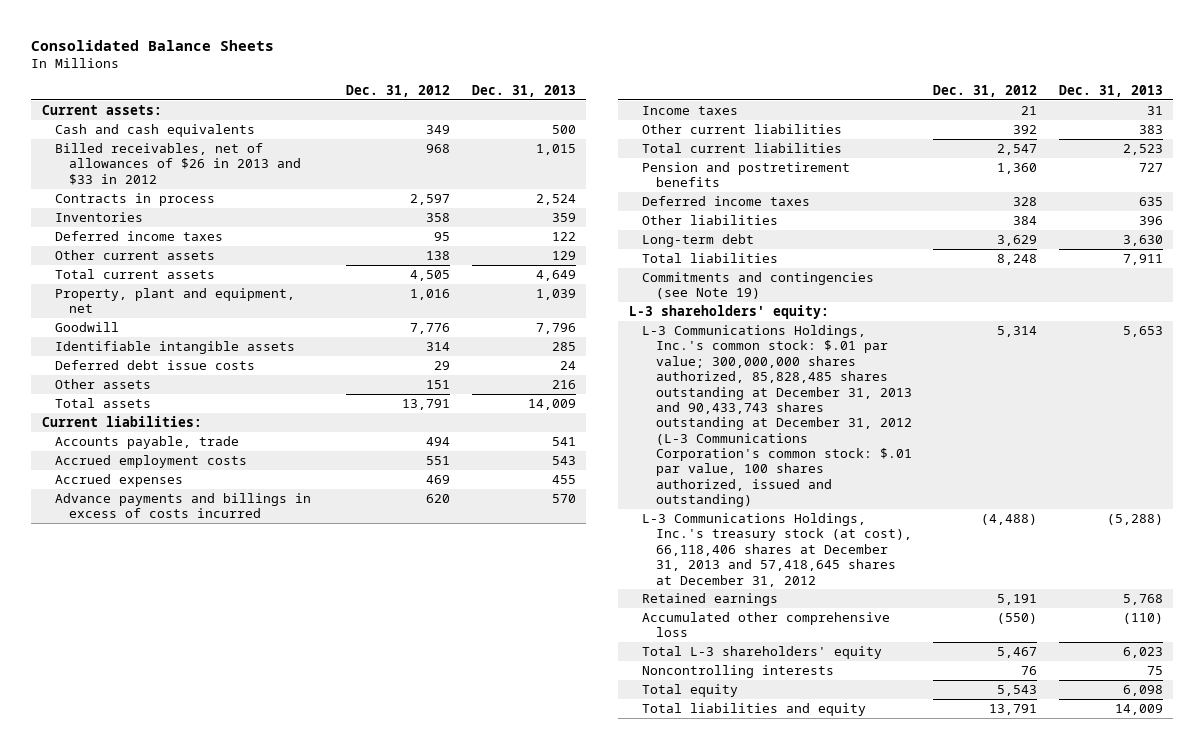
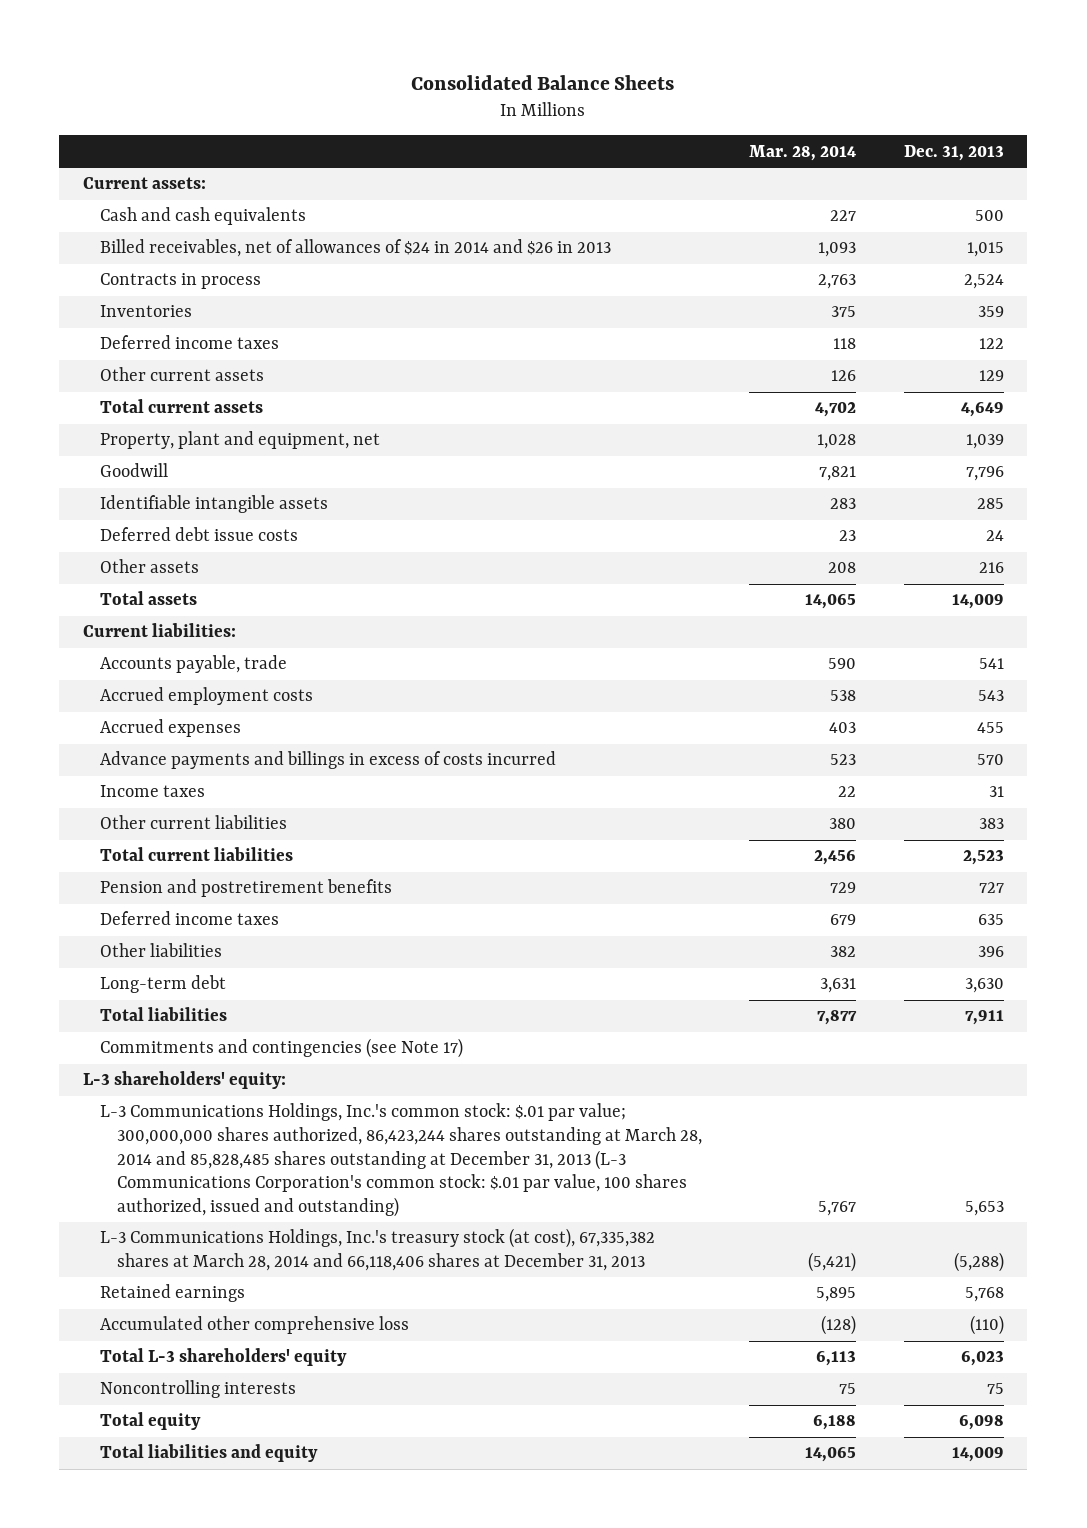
[346,85,451,98] Dec. 31, 2012 -> none
none -> [749,144,857,161] Mar. 28, 2014
[55,143,301,185] Billed receivables, net of allowances of $26 in 2013 and $33 in 2012 -> [100,239,612,258] Billed receivables, net of allowances of $24 in 2014 and $26 in 2013
[642,272,875,300] Commitments and contingencies (see Note 19) -> [100,1038,464,1059] Commitments and contingencies (see Note 17)
[642,325,912,508] L-3 Communications Holdings, Inc.'s common stock: $.01 par value; 300,000,000 shares authorized, 85,828,485 shares outstanding at December 31, 2013 and 90,433,743 shares outstanding at December 31, 2012 (L-3 Communications Corporation's common stock: $.01 par value, 100 shares authorized, issued and outstanding) -> [100,1103,702,1217] L-3 Communications Holdings, Inc.'s common stock: $.01 par value; 300,000,000 shares authorized, 86,423,244 shares outstanding at March 28, 2014 and 85,828,485 shares outstanding at December 31, 2013 (L-3 Communications Corporation's common stock: $.01 par value, 100 shares authorized, issued and outstanding)
[642,513,912,587] L-3 Communications Holdings, Inc.'s treasury stock (at cost), 66,118,406 shares at December 31, 2013 and 57,418,645 shares at December 31, 2012 -> [100,1228,656,1272] L-3 Communications Holdings, Inc.'s treasury stock (at cost), 67,335,382 shares at March 28, 2014 and 66,118,406 shares at December 31, 2013

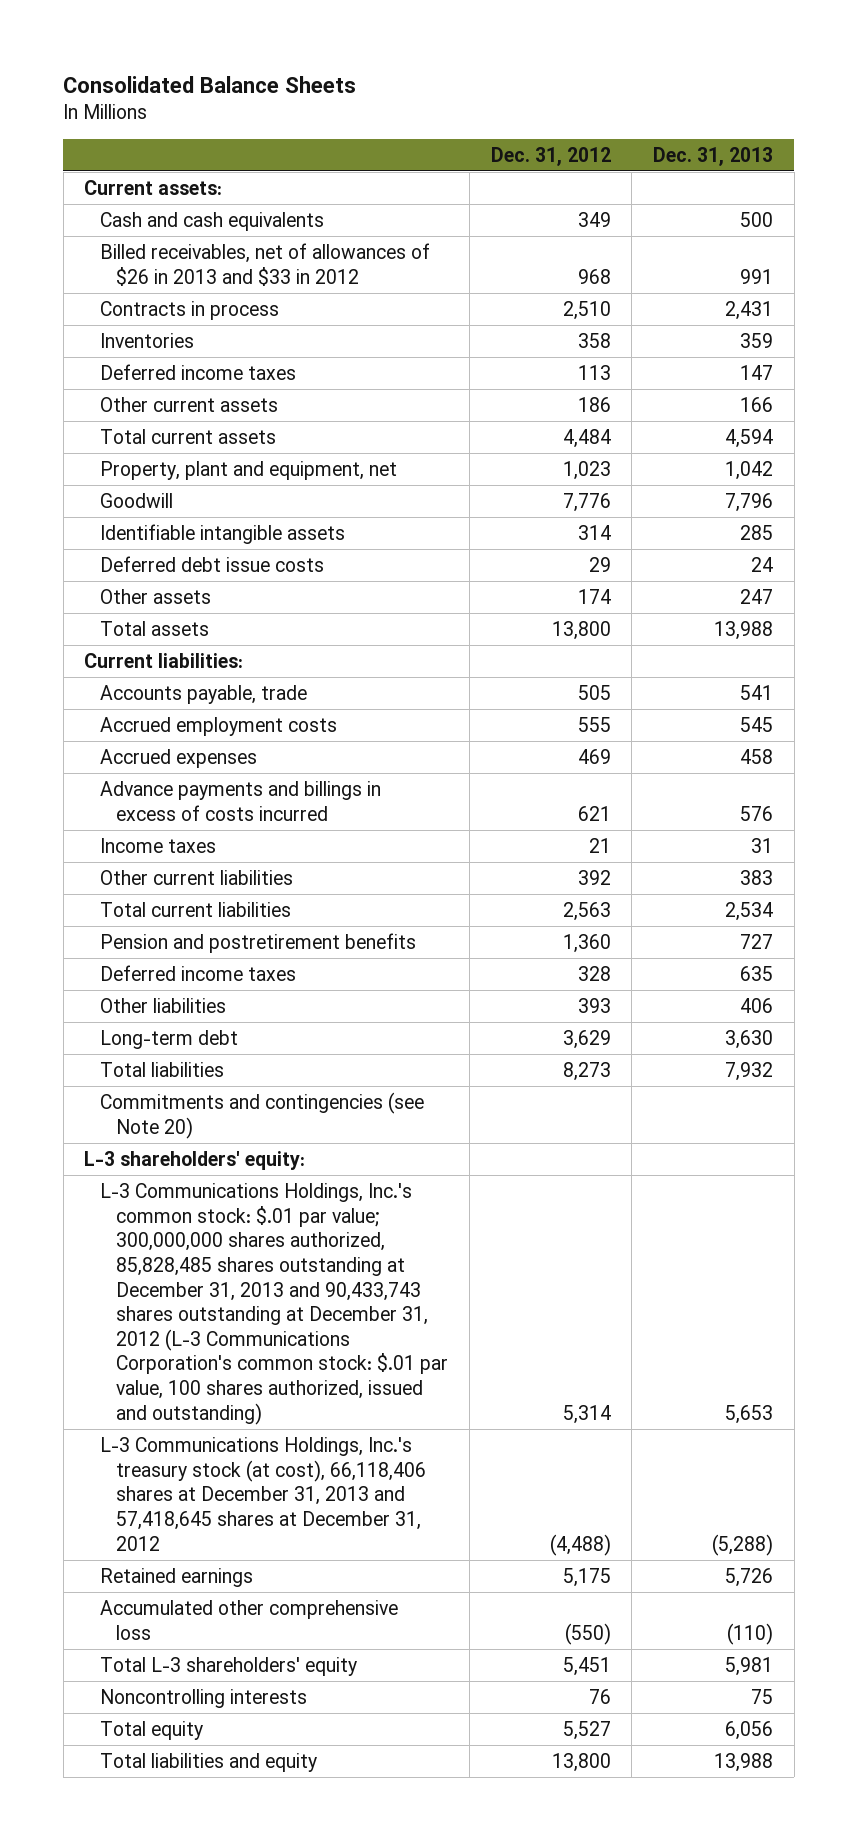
[749,144,857,161] Mar. 28, 2014 -> none
none -> [490,146,611,166] Dec. 31, 2012
[100,239,612,258] Billed receivables, net of allowances of $24 in 2014 and $26 in 2013 -> [100,242,431,286] Billed receivables, net of allowances of $26 in 2013 and $33 in 2012
[966,242,1004,258] 1,015 -> [739,268,773,284] 991
[963,274,1004,290] 2,524 -> [724,300,773,320] 2,431
[978,338,1004,350] 122 -> [739,364,773,380] 147
[978,370,1004,382] 129 -> [739,396,773,412] 166
[960,402,1004,418] 4,649 -> [724,428,773,448] 4,594
[965,434,1004,450] 1,039 -> [724,460,773,480] 1,042
[978,562,1004,574] 216 -> [739,588,773,604] 247
[951,594,1004,610] 14,009 -> [713,620,773,640] 13,988
[977,690,1004,702] 543 -> [739,716,773,732] 545
[976,722,1004,734] 455 -> [739,748,773,764] 458
[976,754,1004,766] 570 -> [739,805,773,821] 576
[962,850,1004,866] 2,523 -> [724,901,773,921] 2,534
[977,946,1004,958] 396 -> [739,997,773,1013] 406
[964,1010,1004,1026] 7,911 -> [724,1061,773,1081] 7,932
[100,1038,464,1059] Commitments and contingencies (see Note 17) -> [100,1091,425,1139] Commitments and contingencies (see Note 20)
[100,1103,702,1217] L-3 Communications Holdings, Inc.'s common stock: $.01 par value; 300,000,000 shares authorized, 86,423,244 shares outstanding at March 28, 2014 and 85,828,485 shares outstanding at December 31, 2013 (L-3 Communications Corporation's common stock: $.01 par value, 100 shares authorized, issued and outstanding) -> [100,1182,449,1425] L-3 Communications Holdings, Inc.'s common stock: $.01 par value; 300,000,000 shares authorized, 85,828,485 shares outstanding at December 31, 2013 and 90,433,743 shares outstanding at December 31, 2012 (L-3 Communications Corporation's common stock: $.01 par value, 100 shares authorized, issued and outstanding)
[100,1228,656,1272] L-3 Communications Holdings, Inc.'s treasury stock (at cost), 67,335,382 shares at March 28, 2014 and 66,118,406 shares at December 31, 2013 -> [100,1436,427,1551] L-3 Communications Holdings, Inc.'s treasury stock (at cost), 66,118,406 shares at December 31, 2013 and 57,418,645 shares at December 31, 2012
[964,1287,1004,1303] 5,768 -> [724,1567,773,1587] 5,726
[960,1351,1004,1367] 6,023 -> [724,1656,773,1676] 5,981
[958,1415,1004,1431] 6,098 -> [724,1720,773,1740] 6,056
[951,1447,1004,1463] 14,009 -> [713,1752,773,1772] 13,988

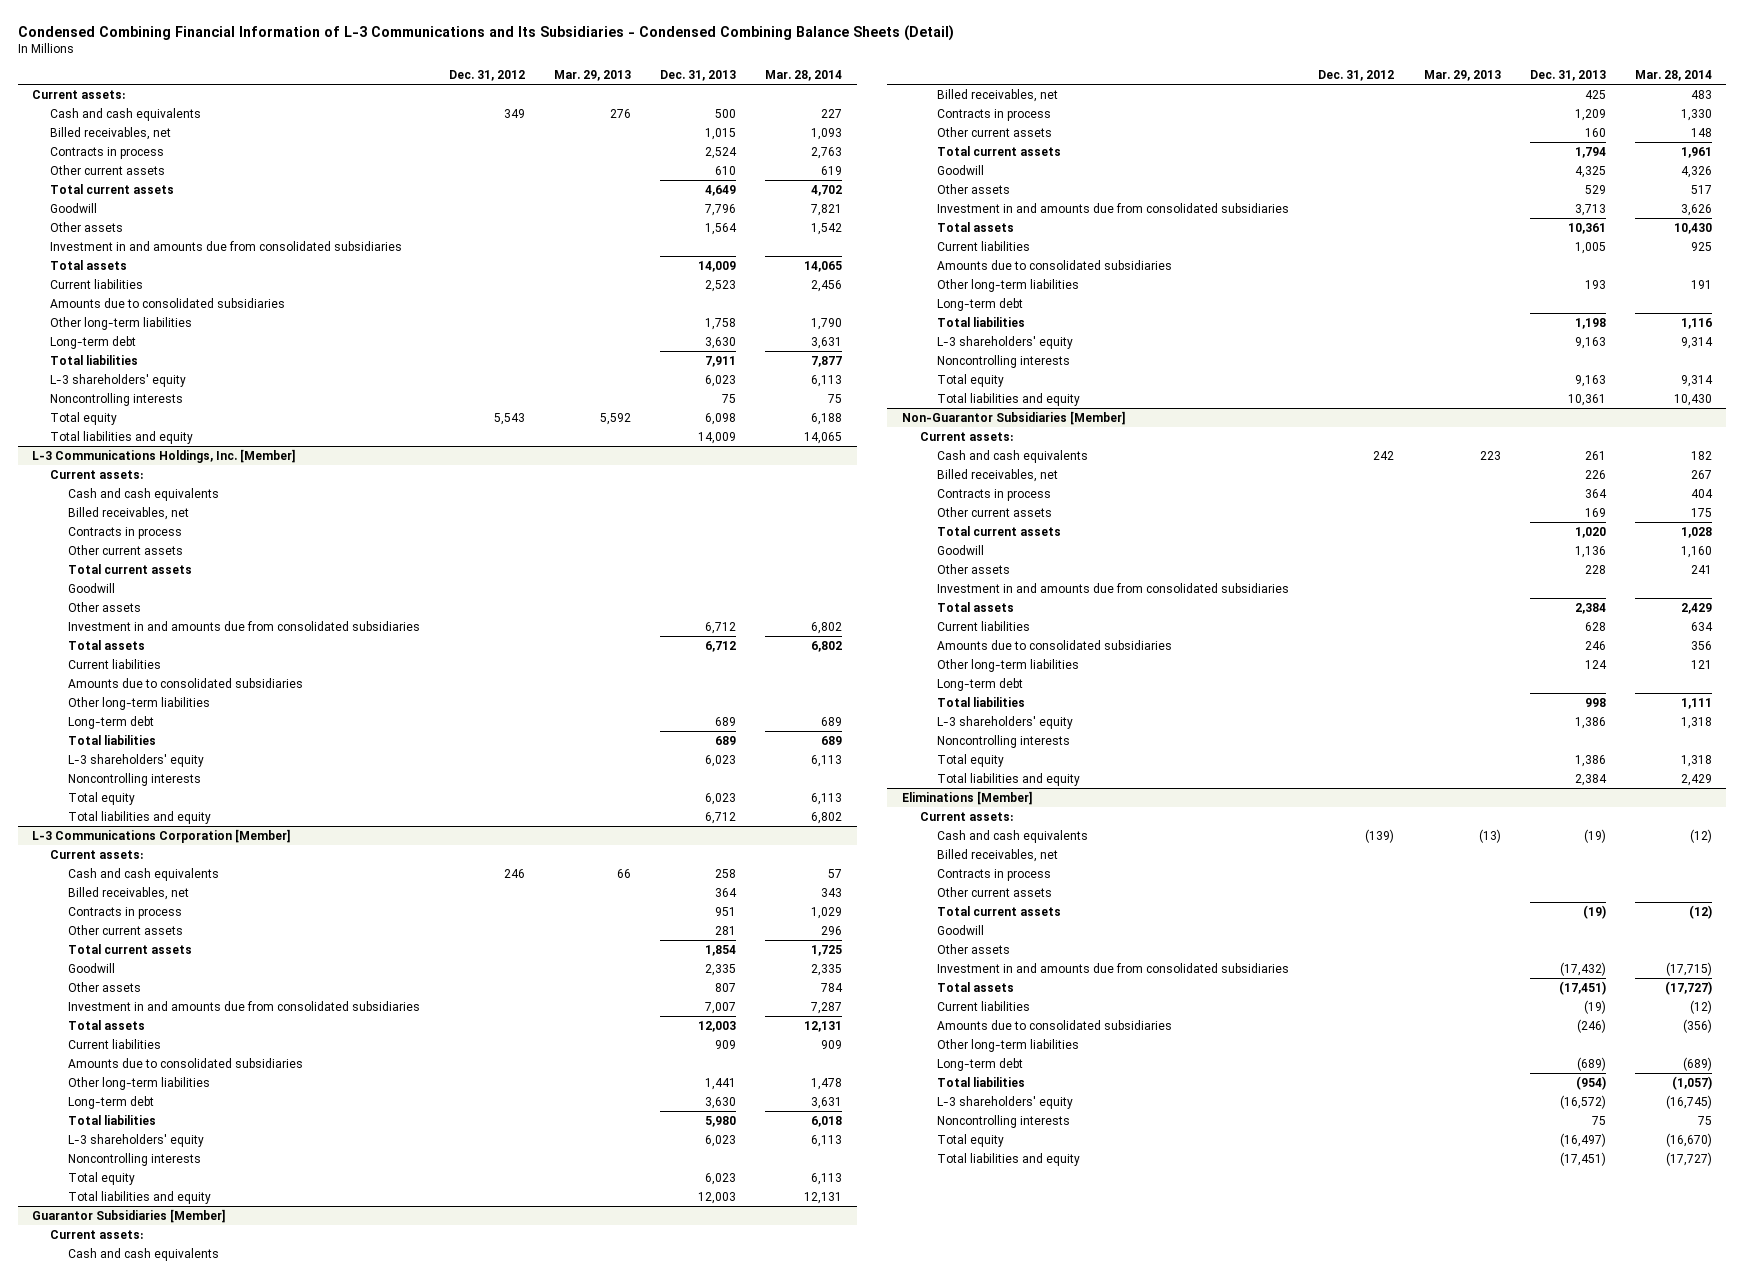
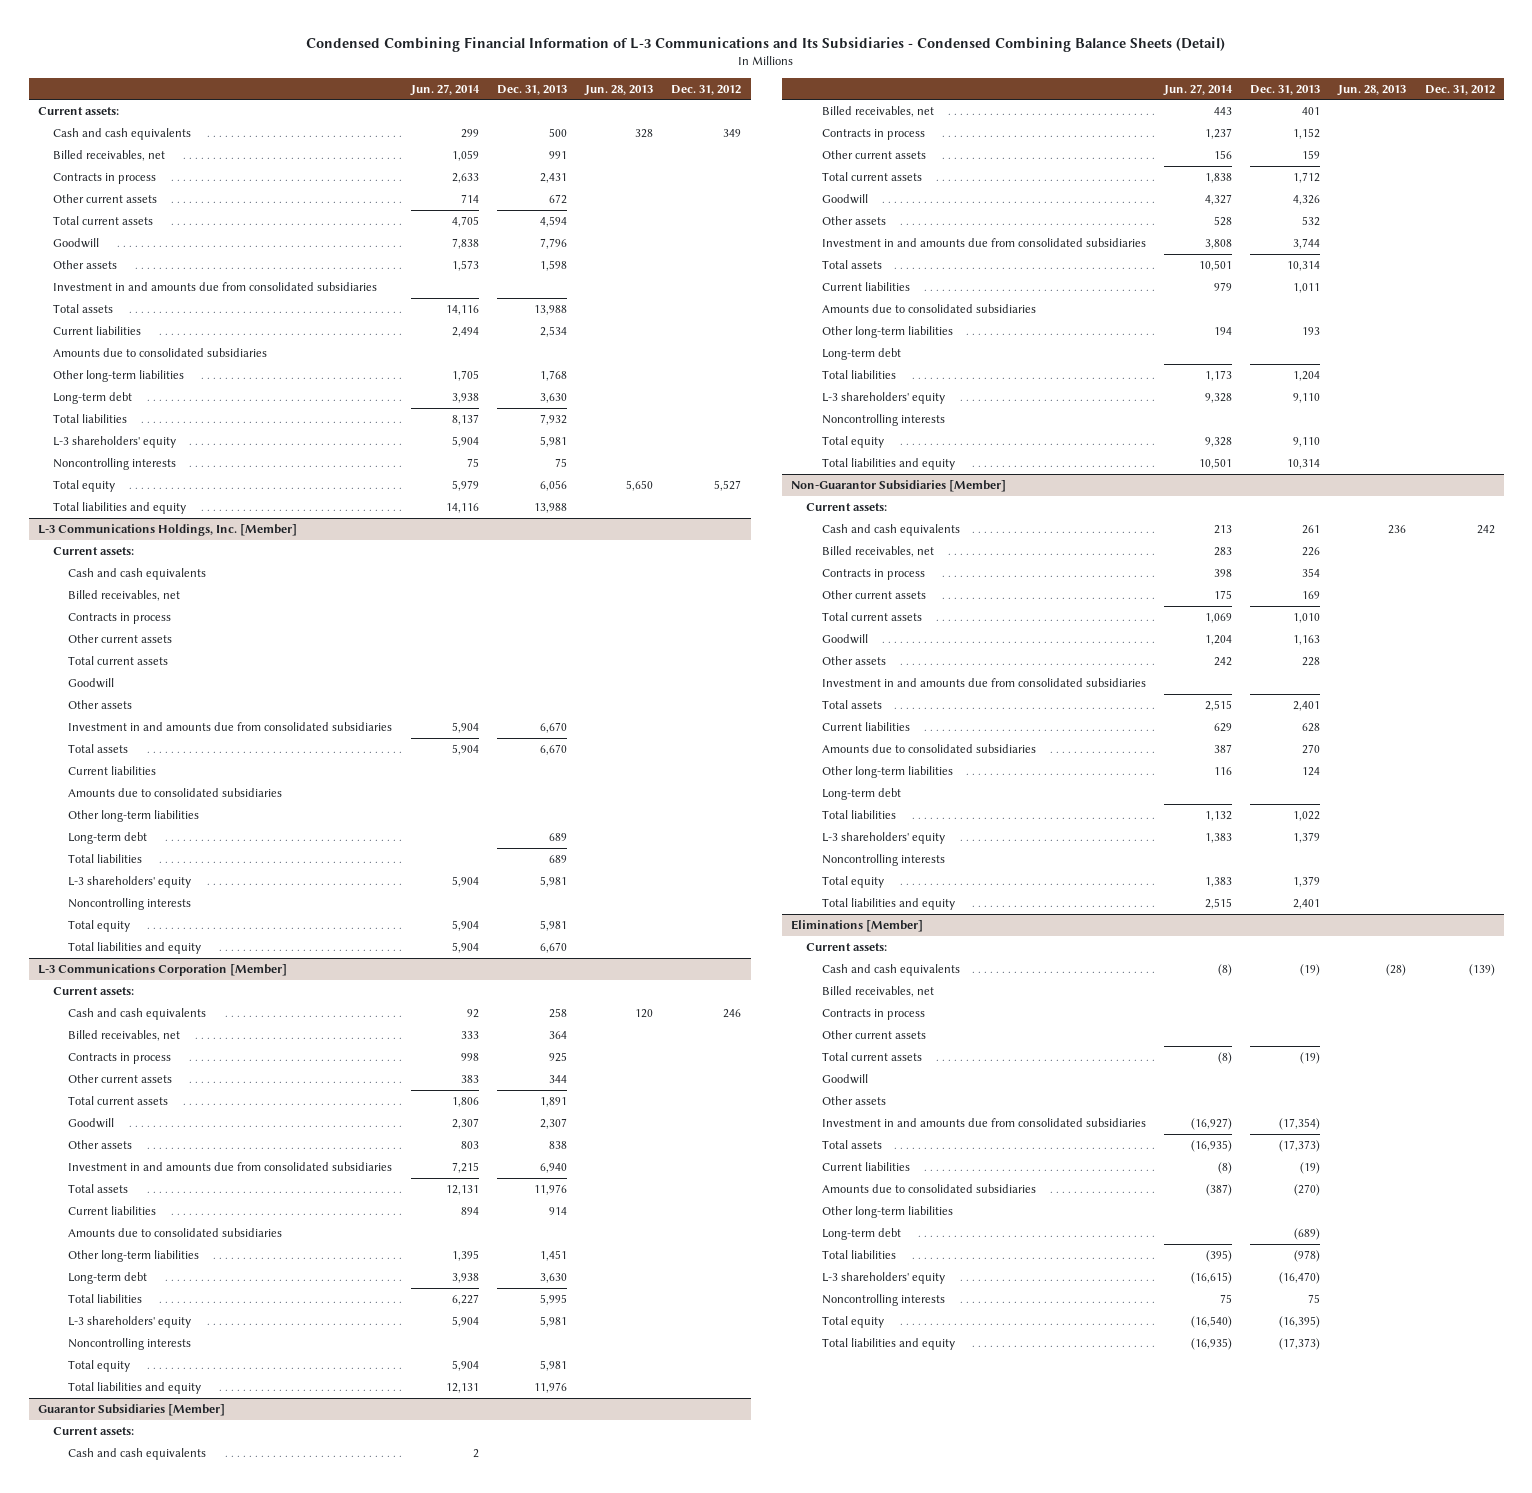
[553,70,631,82] Mar. 29, 2013 -> none
[765,70,843,82] Mar. 28, 2014 -> none
none -> [409,83,480,96] Jun. 27, 2014
none -> [584,84,654,96] Jun. 28, 2013
[705,127,737,140] 1,015 -> [548,150,567,159] 991
[705,146,738,159] 2,524 -> [539,172,567,183] 2,431
[715,165,737,175] 610 -> [548,193,567,204] 672
[705,184,737,196] 4,649 -> [539,215,567,227] 4,594
[705,222,738,235] 1,564 -> [539,259,567,271] 1,598
[698,260,737,272] 14,009 -> [533,304,567,315] 13,988
[705,279,737,292] 2,523 -> [539,325,567,337] 2,534
[705,317,737,330] 1,758 -> [539,369,567,381] 1,768
[705,355,737,367] 7,911 -> [539,413,567,425] 7,932
[705,374,737,387] 6,023 -> [539,435,567,447] 5,981
[493,412,525,425] 5,543 -> [714,479,742,491] 5,527
[705,412,737,425] 6,098 -> [539,479,567,491] 6,056
[698,431,737,444] 14,009 -> [533,502,567,513] 13,988
[705,621,737,634] 6,712 -> [539,721,567,733] 6,670
[705,640,737,652] 6,712 -> [539,743,567,755] 6,670
[705,754,737,767] 6,023 -> [539,875,567,887] 5,981
[705,792,737,805] 6,023 -> [539,919,567,931] 5,981
[705,811,737,824] 6,712 -> [539,941,567,953] 6,670
[715,906,737,916] 951 -> [548,1051,567,1062] 925
[715,925,737,935] 281 -> [548,1074,567,1083] 344
[705,944,737,956] 1,854 -> [539,1096,567,1107] 1,891
[705,963,737,976] 2,335 -> [539,1117,567,1129] 2,307
[715,982,737,992] 807 -> [548,1140,567,1149] 838
[705,1001,737,1014] 7,007 -> [539,1162,567,1173] 6,940
[698,1020,737,1032] 12,003 -> [533,1183,567,1195] 11,976
[715,1039,737,1049] 909 -> [548,1206,567,1215] 914
[705,1077,737,1090] 1,441 -> [539,1249,567,1261] 1,451
[705,1115,737,1127] 5,980 -> [539,1293,567,1305] 5,995
[705,1134,737,1147] 6,023 -> [539,1315,567,1327] 5,981
[705,1172,737,1185] 6,023 -> [539,1359,567,1371] 5,981
[698,1191,737,1204] 12,003 -> [533,1381,567,1393] 11,976
[1584,89,1606,99] 425 -> [1302,106,1321,115] 401
[1574,108,1606,121] 1,209 -> [1293,127,1321,139] 1,152
[1584,127,1606,137] 160 -> [1302,149,1321,159] 159
[1574,146,1606,158] 1,794 -> [1293,171,1321,183] 1,712
[1574,165,1606,178] 4,325 -> [1293,194,1321,205] 4,326
[1584,184,1606,194] 529 -> [1302,215,1321,226] 532
[1574,203,1606,216] 3,713 -> [1293,237,1321,249] 3,744
[1567,222,1606,234] 10,361 -> [1287,260,1321,271] 10,314
[1574,241,1606,254] 1,005 -> [1293,282,1321,293] 1,011
[1574,317,1606,329] 1,198 -> [1293,370,1321,381] 1,204
[1574,336,1606,349] 9,163 -> [1293,392,1321,403] 9,110
[1574,374,1606,387] 9,163 -> [1293,436,1321,447] 9,110
[1567,393,1606,406] 10,361 -> [1287,458,1321,469] 10,314
[1584,488,1607,498] 364 -> [1302,567,1321,577] 354
[1574,526,1606,538] 1,020 -> [1293,612,1321,623] 1,010
[1574,545,1606,558] 1,136 -> [1293,634,1321,645] 1,163
[1574,602,1606,614] 2,384 -> [1293,700,1321,711] 2,401
[1584,640,1606,650] 246 -> [1302,743,1321,754] 270
[1584,697,1606,707] 998 -> [1293,810,1321,821] 1,022
[1574,716,1606,729] 1,386 -> [1293,831,1321,843] 1,379
[1574,754,1606,767] 1,386 -> [1293,875,1321,887] 1,379
[1574,773,1607,786] 2,384 -> [1293,898,1321,909] 2,401
[1559,961,1606,976] (17,432) -> [1279,1117,1321,1130] (17,354)
[1558,980,1606,995] (17,451) -> [1279,1139,1321,1152] (17,373)
[1576,1018,1606,1033] (246) -> [1294,1183,1321,1196] (270)
[1575,1075,1606,1090] (954) -> [1294,1249,1321,1262] (978)
[1559,1094,1606,1109] (16,572) -> [1279,1271,1321,1284] (16,470)
[1559,1132,1606,1147] (16,497) -> [1279,1315,1321,1328] (16,395)
[1559,1151,1606,1166] (17,451) -> [1279,1337,1321,1350] (17,373)

